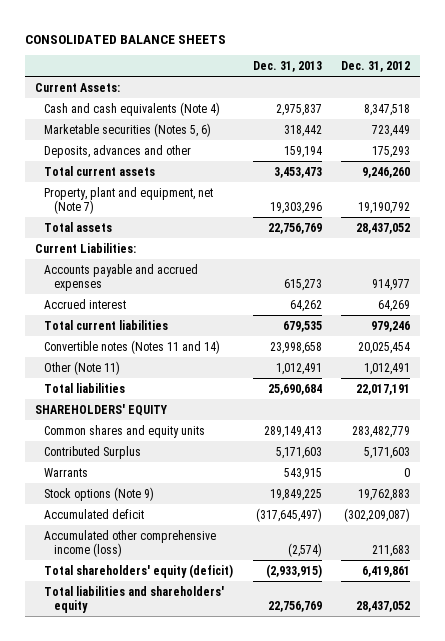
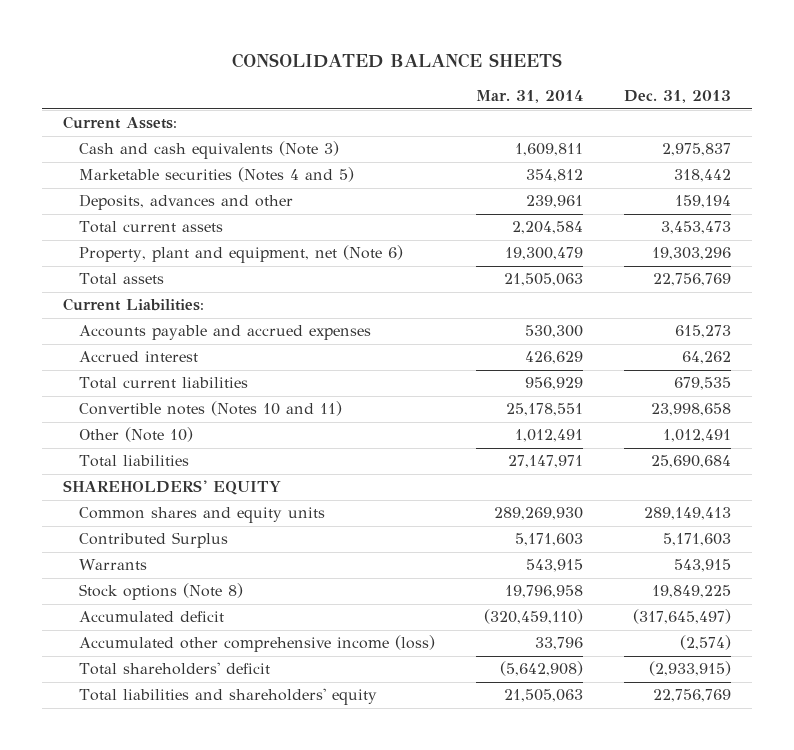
[341,61,411,73] Dec. 31, 2012 -> none
none -> [475,90,583,104] Mar. 31, 2014
[44,101,221,116] Cash and cash equivalents (Note 4) -> [78,141,339,160] Cash and cash equivalents (Note 3)
[44,122,212,137] Marketable securities (Notes 5, 6) -> [78,167,354,183] Marketable securities (Notes 4 and 5)
[44,186,214,214] Property, plant and equipment, net (Note 7) -> [78,245,403,264] Property, plant and equipment, net (Note 6)
[44,339,221,354] Convertible notes (Notes 11 and 14) -> [78,401,342,417] Convertible notes (Notes 10 and 11)
[44,360,121,375] Other (Note 11) -> [78,427,193,443] Other (Note 10)
[44,486,155,501] Stock options (Note 9) -> [78,583,243,601] Stock options (Note 8)
[44,563,234,578] Total shareholders' equity (deficit) -> [78,662,270,676] Total shareholders' deficit

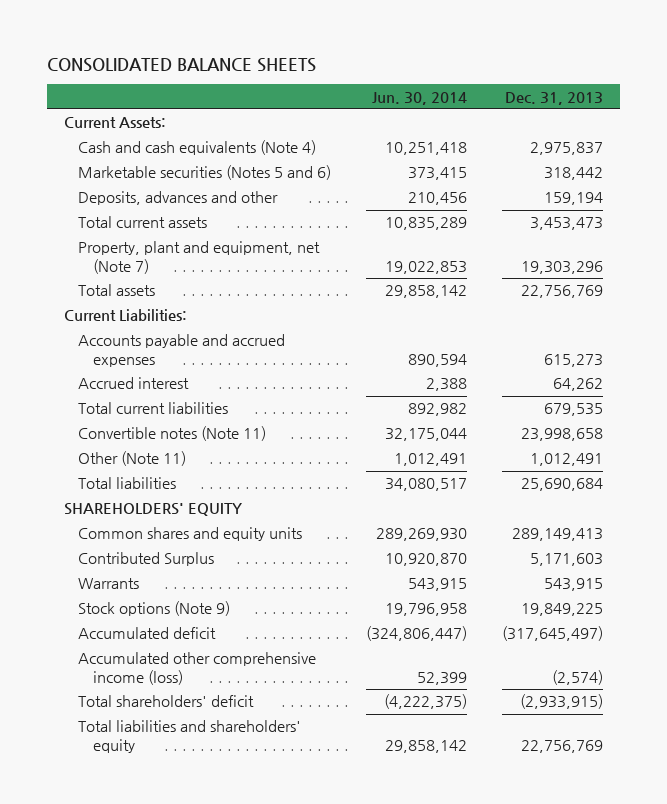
[475,90,583,104] Mar. 31, 2014 -> none
none -> [372,91,468,105] Jun. 30, 2014
[78,141,339,160] Cash and cash equivalents (Note 3) -> [78,140,317,156] Cash and cash equivalents (Note 4)
[78,167,354,183] Marketable securities (Notes 4 and 5) -> [78,165,332,181] Marketable securities (Notes 5 and 6)
[78,245,403,264] Property, plant and equipment, net (Note 6) -> [78,241,321,275] Property, plant and equipment, net (Note 7)
[78,401,342,417] Convertible notes (Notes 10 and 11) -> [78,426,267,442] Convertible notes (Note 11)
[78,427,193,443] Other (Note 10) -> [78,451,187,467] Other (Note 11)
[78,583,243,601] Stock options (Note 8) -> [78,601,231,617] Stock options (Note 9)

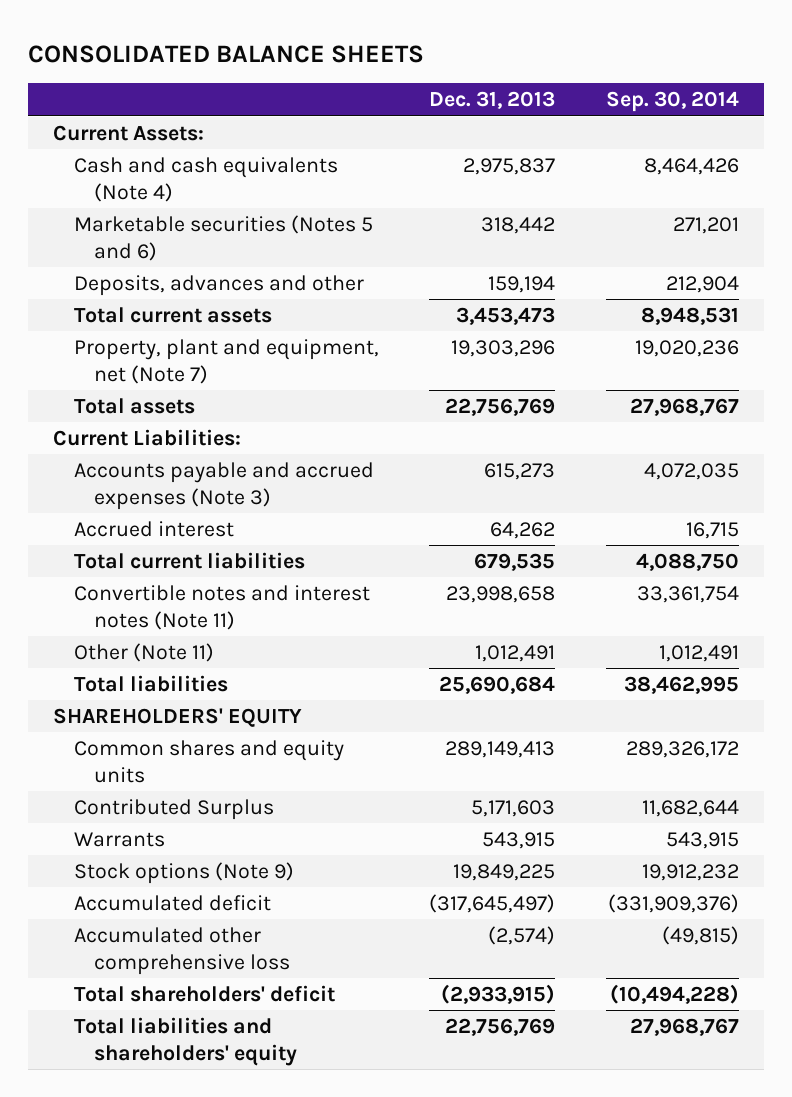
[372,91,468,105] Jun. 30, 2014 -> none
none -> [605,91,739,113] Sep. 30, 2014
[78,334,286,368] Accounts payable and accrued expenses -> [73,461,374,510] Accounts payable and accrued expenses (Note 3)
[78,426,267,442] Convertible notes (Note 11) -> [73,584,370,630] Convertible notes and interest notes (Note 11)
[78,652,317,686] Accumulated other comprehensive income (loss) -> [73,926,290,975] Accumulated other comprehensive loss

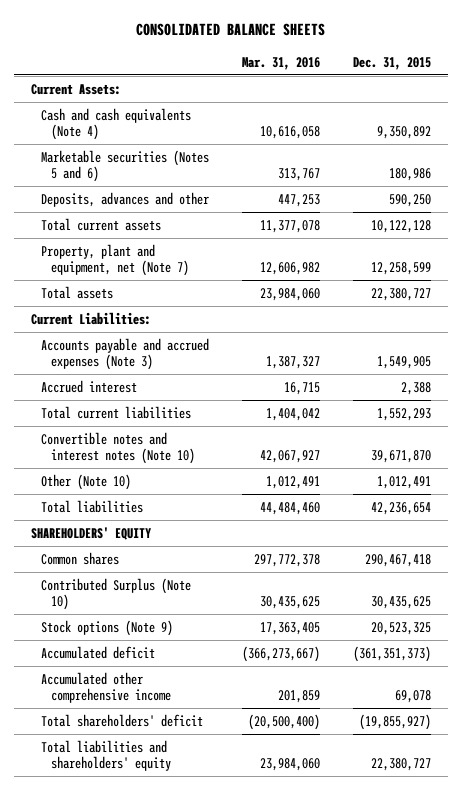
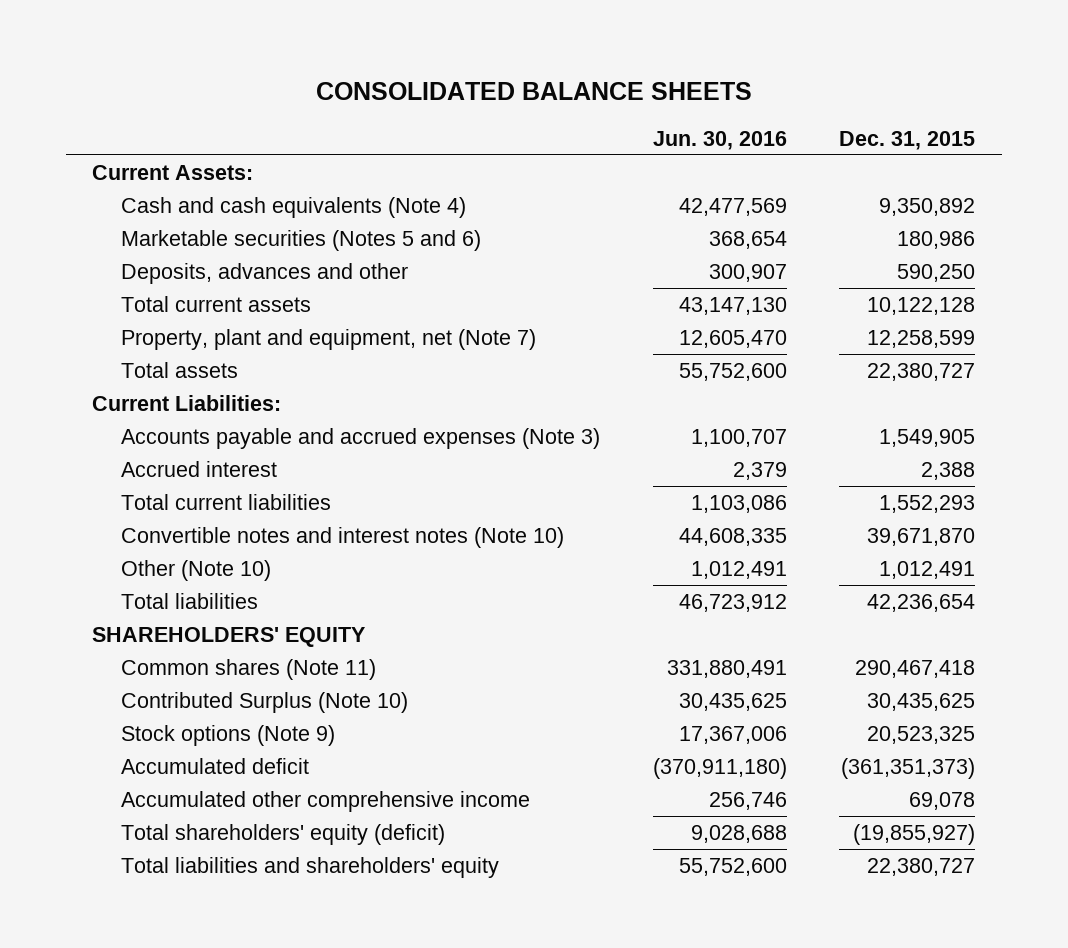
[242,56,321,70] Mar. 31, 2016 -> none
none -> [652,130,787,150] Jun. 30, 2016
[40,551,119,565] Common shares -> [120,658,376,680] Common shares (Note 11)
[40,713,203,727] Total shareholders' deficit -> [120,823,445,845] Total shareholders' equity (deficit)

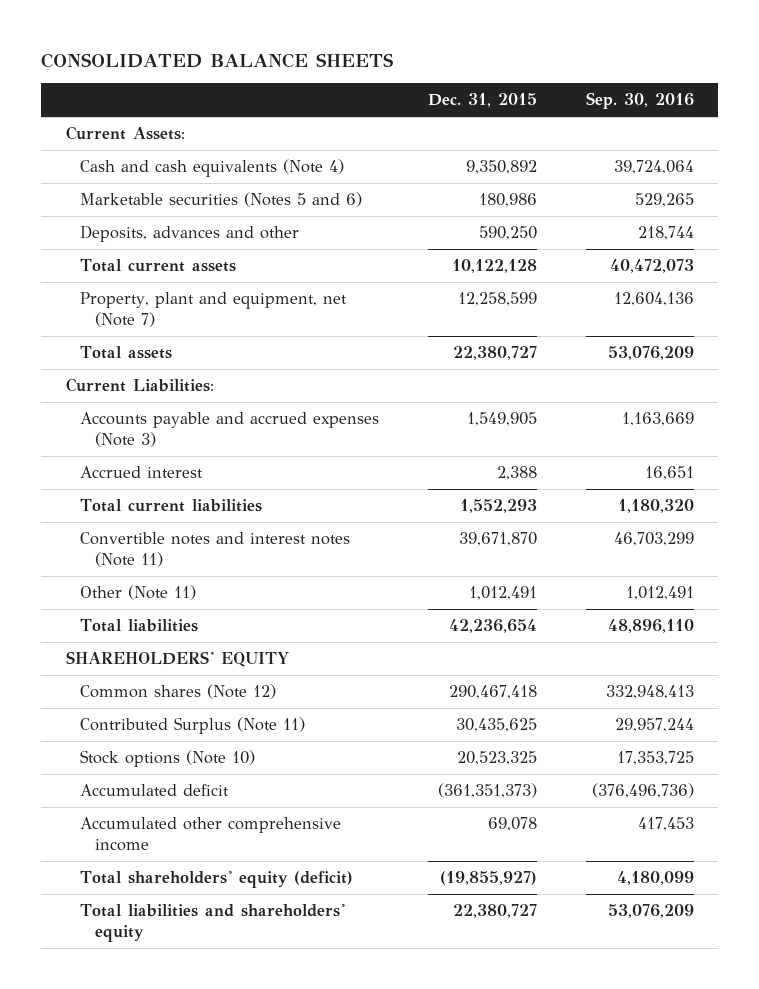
[652,130,787,150] Jun. 30, 2016 -> none
none -> [585,92,694,110] Sep. 30, 2016
[120,526,564,548] Convertible notes and interest notes (Note 10) -> [80,532,351,567] Convertible notes and interest notes (Note 11)
[120,559,271,581] Other (Note 10) -> [80,585,197,601] Other (Note 11)
[120,658,376,680] Common shares (Note 11) -> [80,684,277,700] Common shares (Note 12)
[120,691,408,713] Contributed Surplus (Note 10) -> [80,717,306,735] Contributed Surplus (Note 11)
[120,724,335,746] Stock options (Note 9) -> [80,750,256,768] Stock options (Note 10)

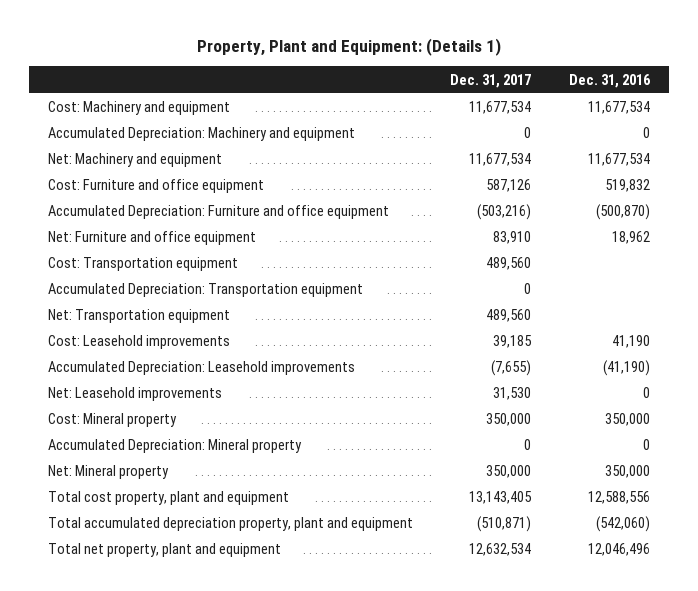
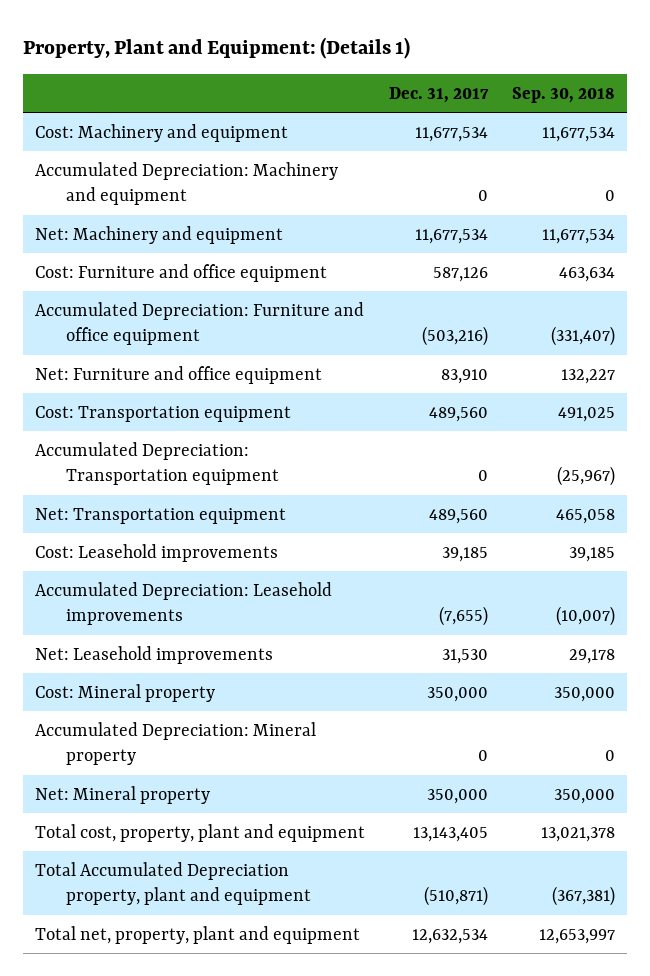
[569,73,652,88] Dec. 31, 2016 -> none
none -> [511,87,615,104] Sep. 30, 2018
[47,491,289,506] Total cost property, plant and equipment -> [34,823,365,842] Total cost, property, plant and equipment
[47,517,413,532] Total accumulated depreciation property, plant and equipment -> [34,861,312,906] Total Accumulated Depreciation property, plant and equipment
[47,543,281,558] Total net property, plant and equipment -> [34,925,360,944] Total net, property, plant and equipment

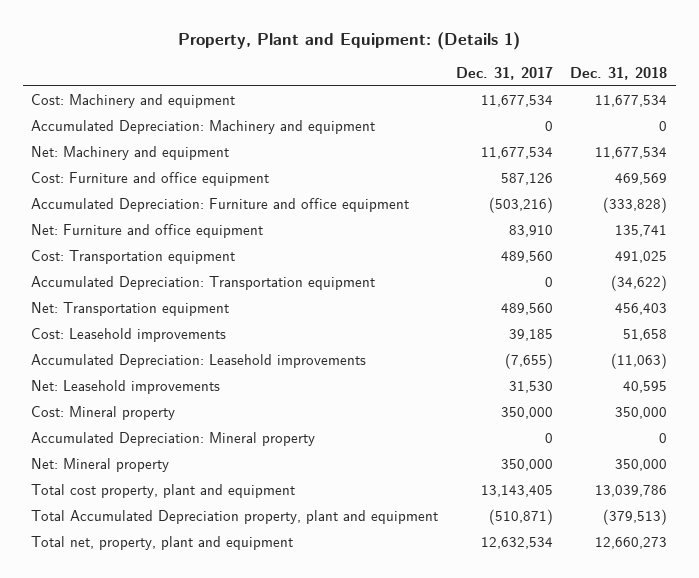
[511,87,615,104] Sep. 30, 2018 -> none
none -> [570,67,668,81] Dec. 31, 2018
[34,823,365,842] Total cost, property, plant and equipment -> [31,484,296,499] Total cost property, plant and equipment

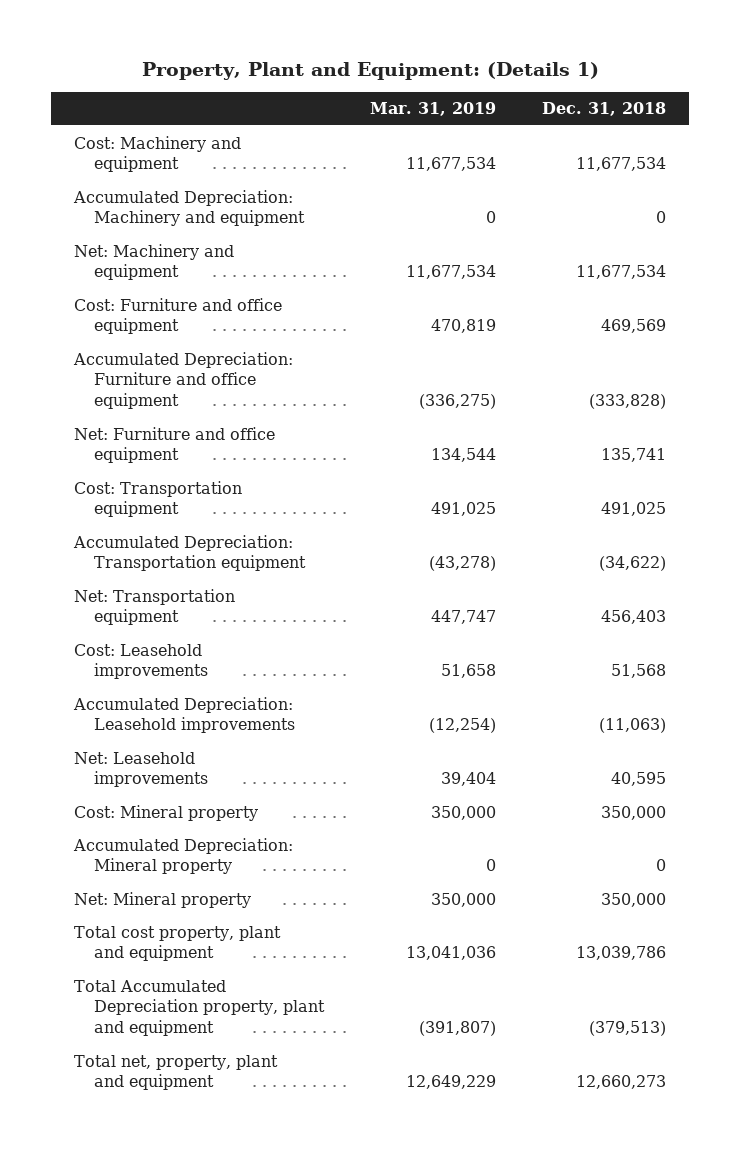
[455,67,553,81] Dec. 31, 2017 -> none
none -> [369,102,496,117] Mar. 31, 2019
[623,329,668,342] 51,658 -> [611,664,667,679] 51,568

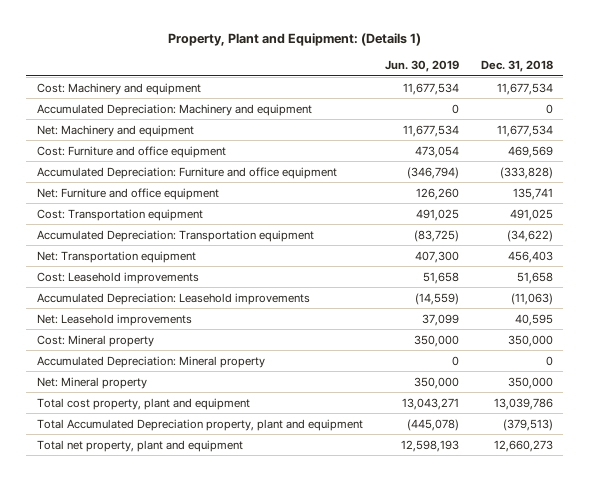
[369,102,496,117] Mar. 31, 2019 -> none
none -> [384,60,459,73] Jun. 30, 2019
[611,664,667,679] 51,568 -> [516,271,553,284] 51,658
[73,1054,278,1091] Total net, property, plant and equipment -> [36,439,243,452] Total net property, plant and equipment

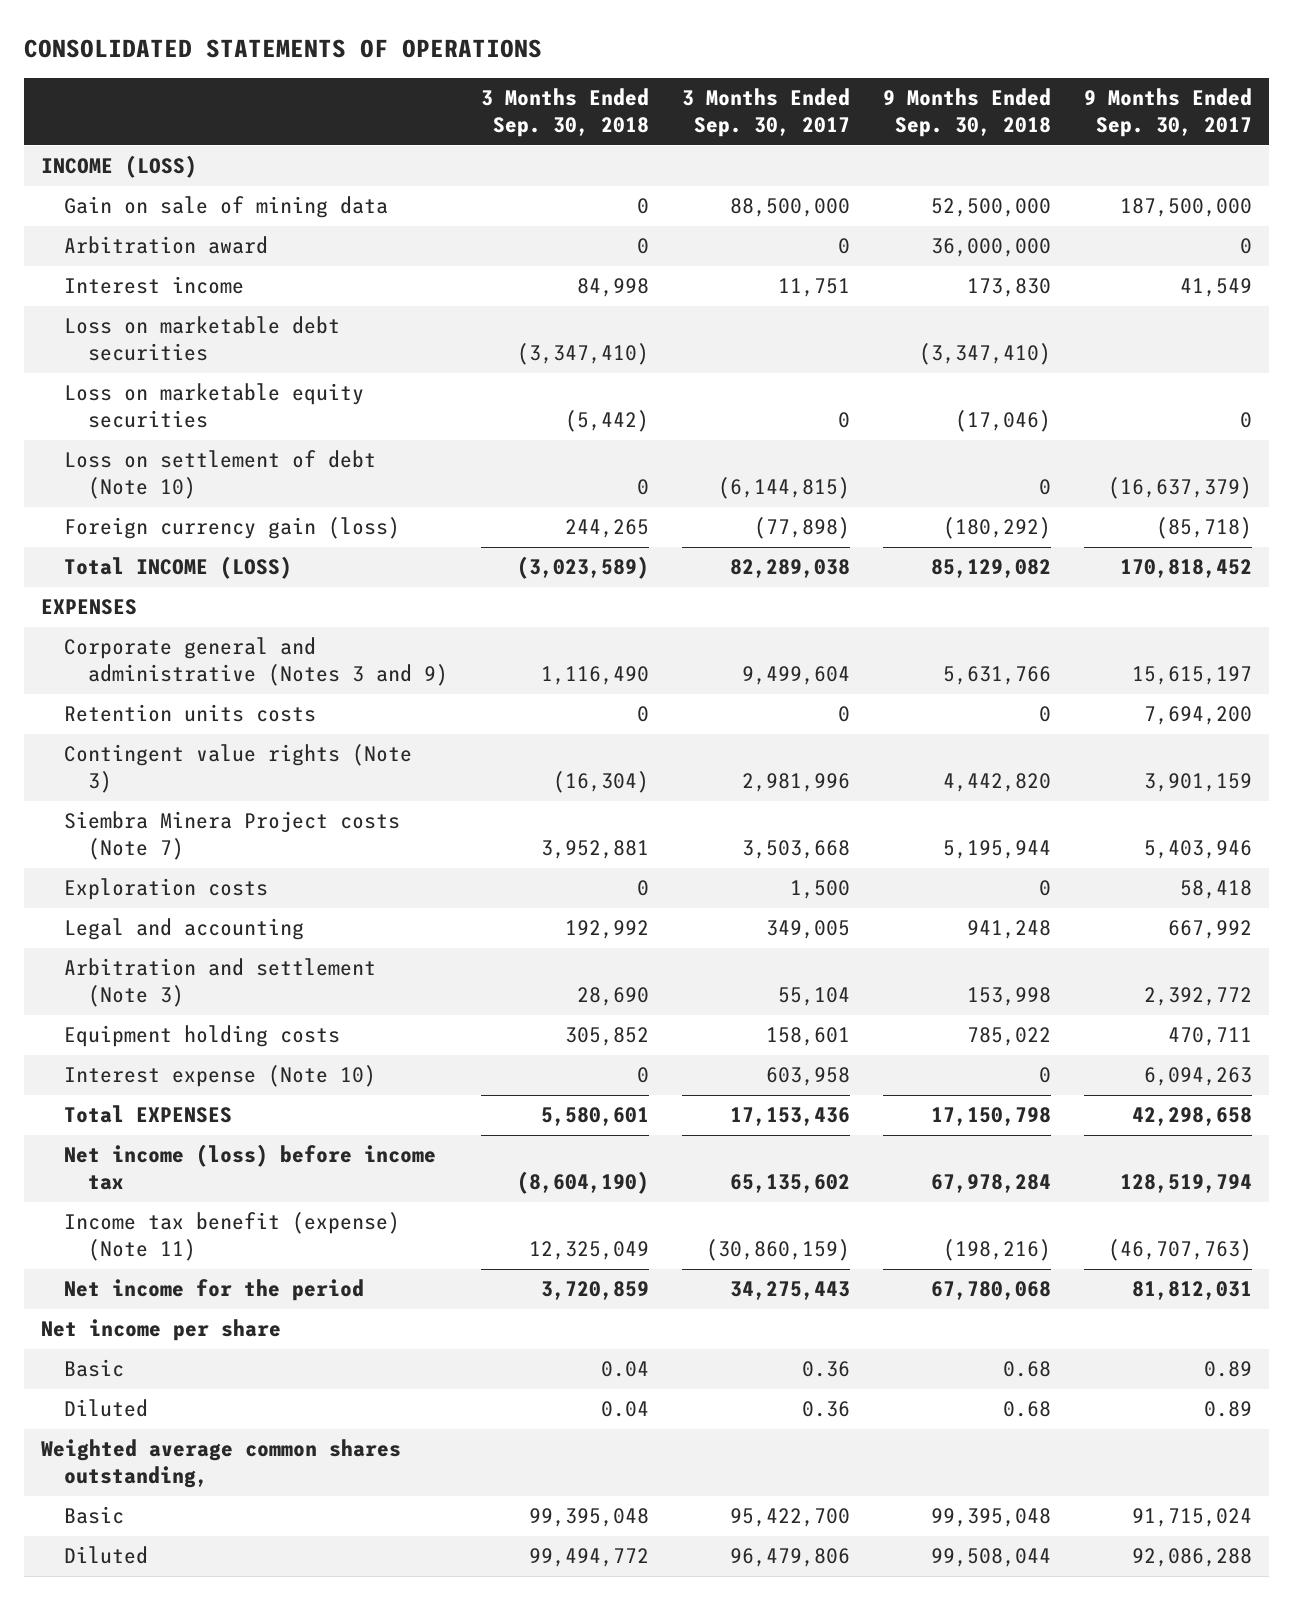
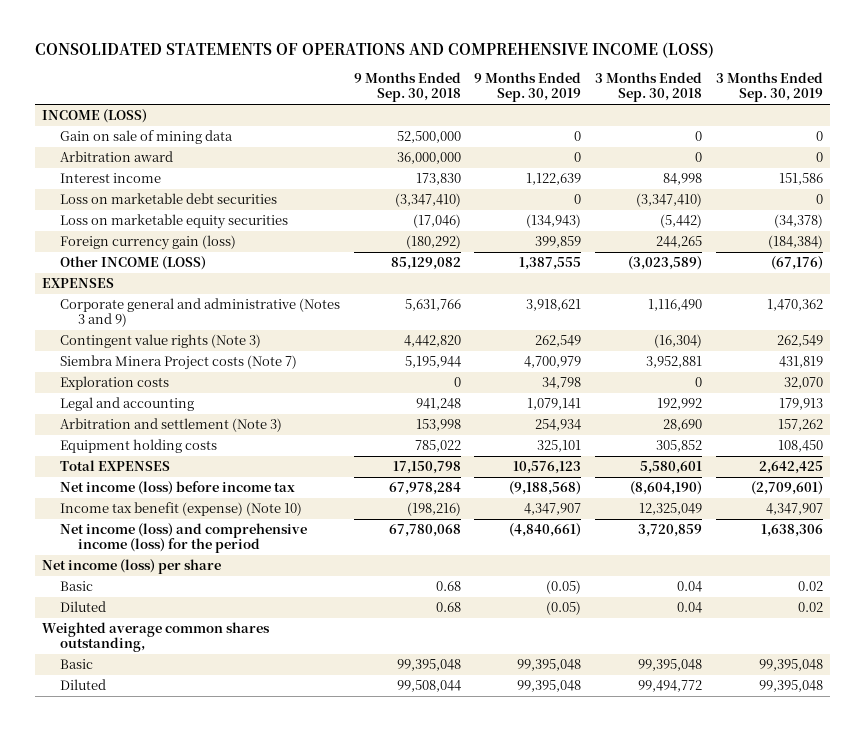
[24,38,543,58] CONSOLIDATED STATEMENTS OF OPERATIONS -> [35,42,715,59] CONSOLIDATED STATEMENTS OF OPERATIONS AND COMPREHENSIVE INCOME (LOSS)
[682,88,851,138] 3 Months Ended Sep. 30, 2017 -> none
[1084,88,1253,138] 9 Months Ended Sep. 30, 2017 -> none
none -> [474,72,582,103] 9 Months Ended Sep. 30, 2019
none -> [715,72,823,103] 3 Months Ended Sep. 30, 2019
[64,450,377,500] Loss on settlement of debt (Note 10) -> none
[64,556,293,580] Total INCOME (LOSS) -> [60,255,207,270] Other INCOME (LOSS)
[64,704,317,723] Retention units costs -> none
[64,1065,377,1088] Interest expense (Note 10) -> none
[64,1212,401,1262] Income tax benefit (expense) (Note 11) -> [60,501,303,516] Income tax benefit (expense) (Note 10)
[64,1279,365,1302] Net income for the period -> [60,522,308,554] Net income (loss) and comprehensive income (loss) for the period
[40,1319,281,1342] Net income per share -> [42,558,222,574] Net income (loss) per share

